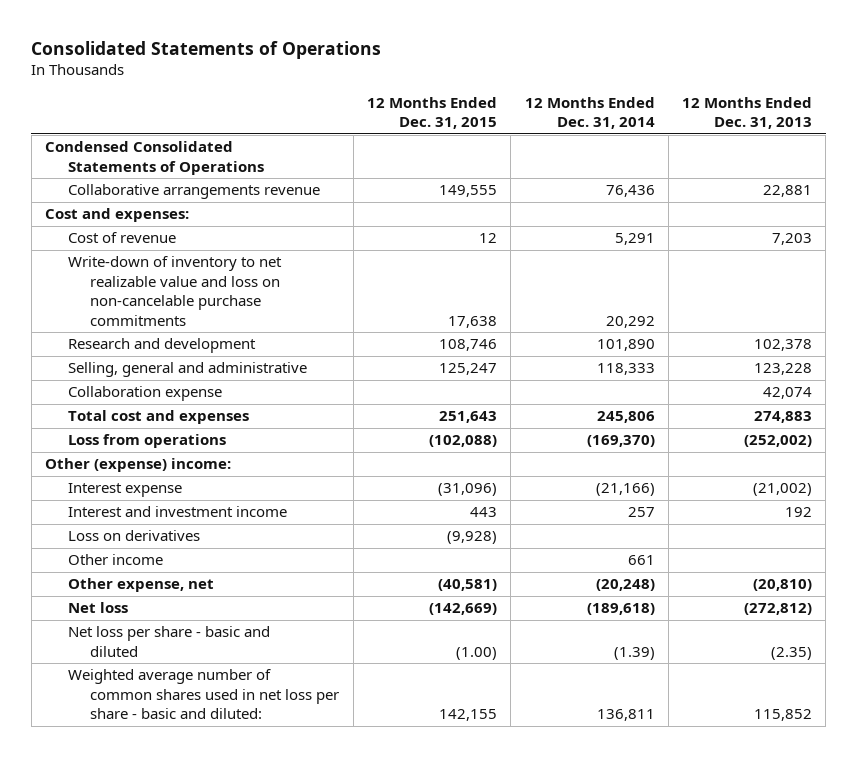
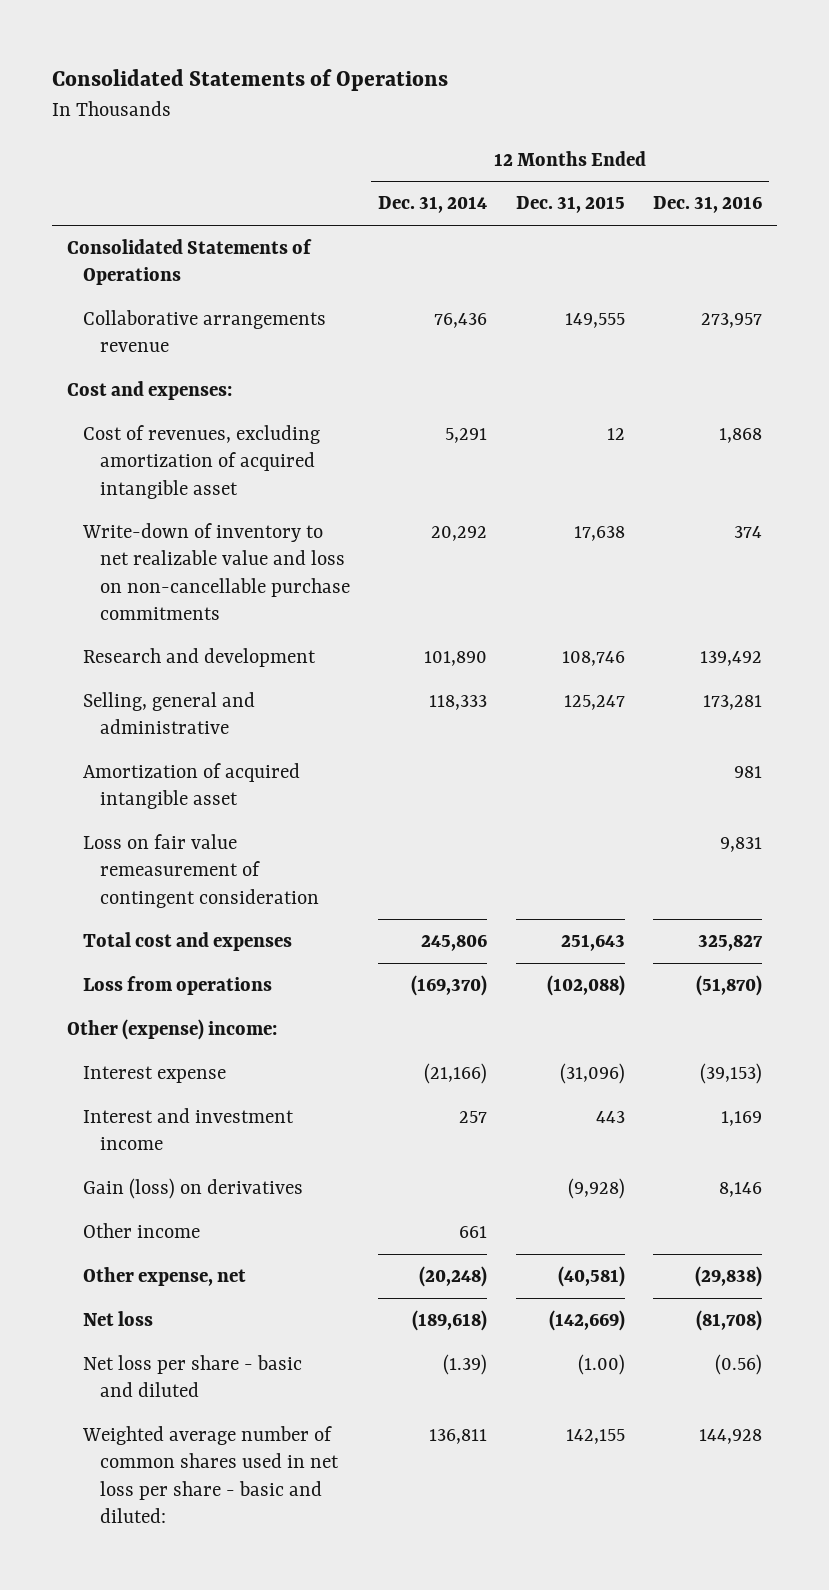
[682,96,813,130] 12 Months Ended Dec. 31, 2013 -> none
none -> [653,196,763,214] Dec. 31, 2016
[44,141,264,175] Condensed Consolidated Statements of Operations -> [66,239,312,286] Consolidated Statements of Operations
[67,232,176,244] Cost of revenue -> [83,425,321,499] Cost of revenues, excluding amortization of acquired intangible asset
[67,256,282,326] Write-down of inventory to net realizable value and loss on non-cancelable purchase commitments -> [82,523,350,620] Write-down of inventory to net realizable value and loss on non-cancellable purchase commitments
[67,386,222,402] Collaboration expense -> none
none -> [83,763,301,810] Amortization of acquired intangible asset
none -> [83,834,319,908] Loss on fair value remeasurement of contingent consideration
[67,530,200,542] Loss on derivatives -> [83,1178,304,1200] Gain (loss) on derivatives

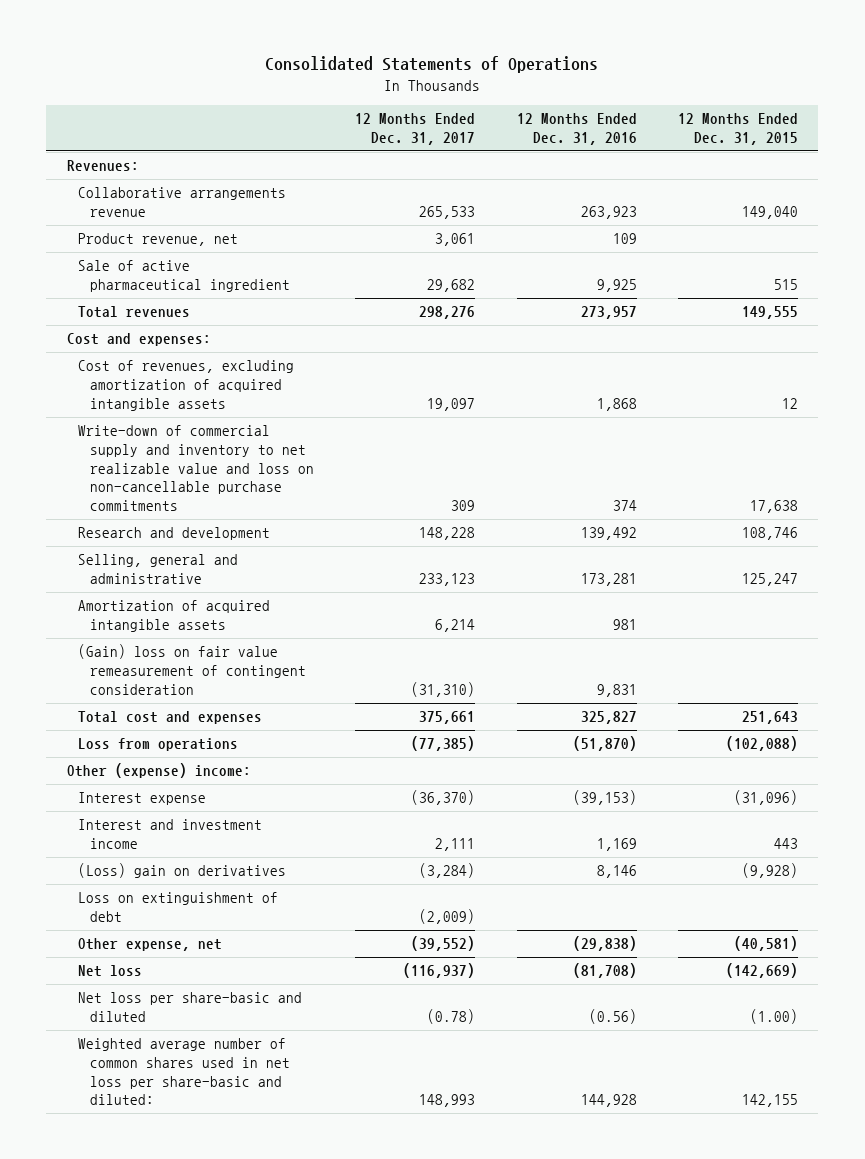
[378,196,488,214] Dec. 31, 2014 -> none
none -> [355,113,476,145] 12 Months Ended Dec. 31, 2017
[66,239,312,286] Consolidated Statements of Operations -> [66,160,139,172] Revenues:
[564,313,625,329] 149,555 -> [741,206,798,220] 149,040
[701,313,763,329] 273,957 -> [580,206,637,220] 263,923
none -> [78,233,239,247] Product revenue, net
none -> [78,260,291,293] Sale of active pharmaceutical ingredient
none -> [78,306,191,319] Total revenues
[83,425,321,499] Cost of revenues, excluding amortization of acquired intangible asset -> [78,360,295,411] Cost of revenues, excluding amortization of acquired intangible assets
[82,523,350,620] Write-down of inventory to net realizable value and loss on non-cancellable purchase commitments -> [78,425,315,512] Write-down of commercial supply and inventory to net realizable value and loss on non-cancellable purchase commitments
[83,763,301,810] Amortization of acquired intangible asset -> [78,600,271,633] Amortization of acquired intangible assets
[83,834,319,908] Loss on fair value remeasurement of contingent consideration -> [78,644,307,695] (Gain) loss on fair value remeasurement of contingent consideration
[83,1223,201,1239] Other income -> none
[83,1178,304,1200] Gain (loss) on derivatives -> [78,863,287,879] (Loss) gain on derivatives
none -> [78,892,279,923] Loss on extinguishment of debt
[83,1355,303,1398] Net loss per share - basic and diluted -> [78,992,303,1023] Net loss per share-basic and diluted
[82,1426,339,1523] Weighted average number of common shares used in net loss per share - basic and diluted: -> [78,1038,291,1106] Weighted average number of common shares used in net loss per share-basic and diluted:

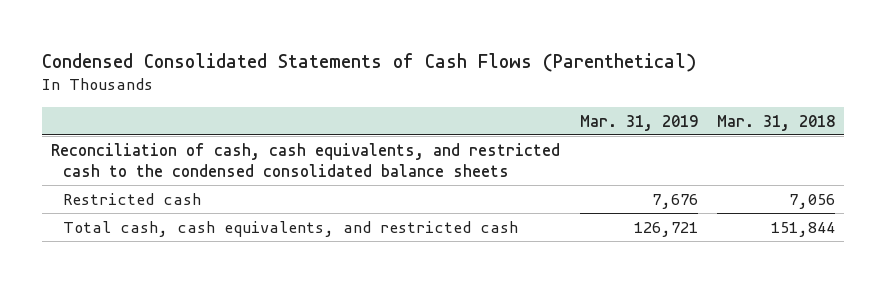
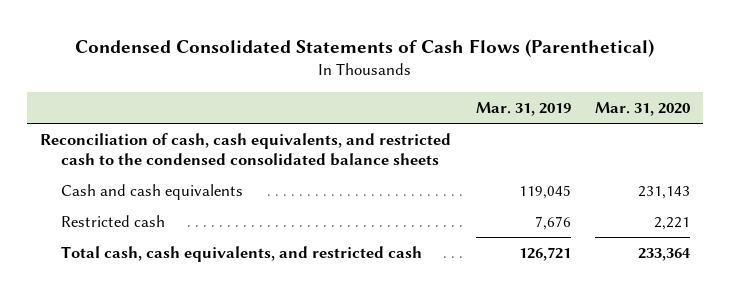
[716,114,835,131] Mar. 31, 2018 -> none
none -> [595,101,691,116] Mar. 31, 2020
none -> [61,183,244,200] Cash and cash equivalents

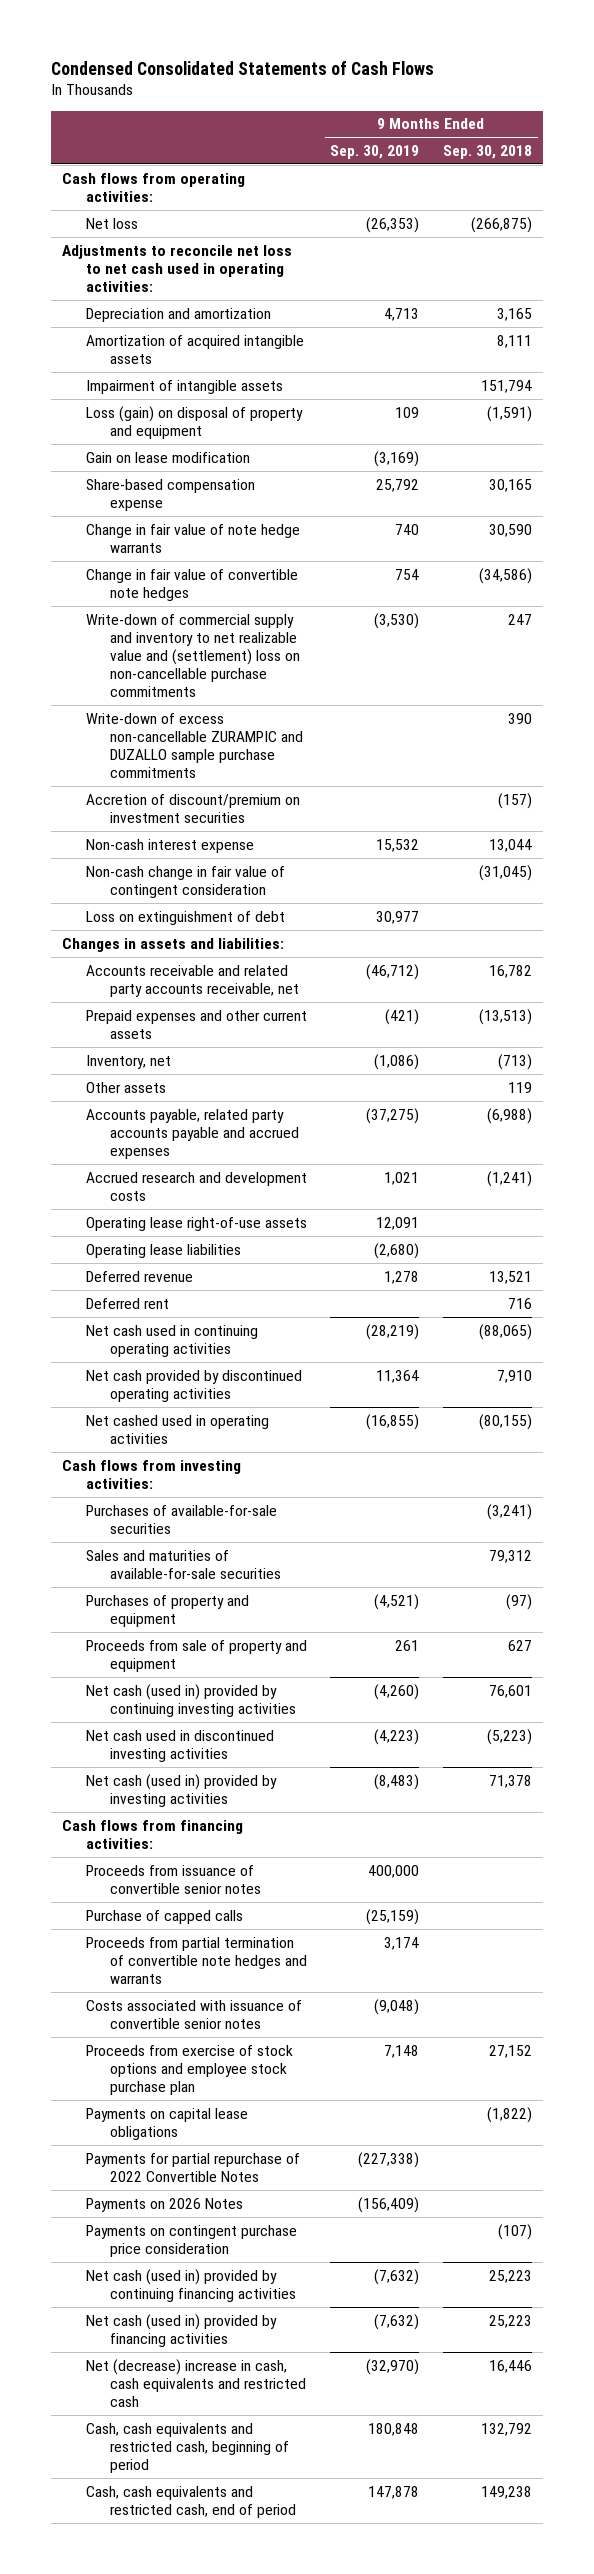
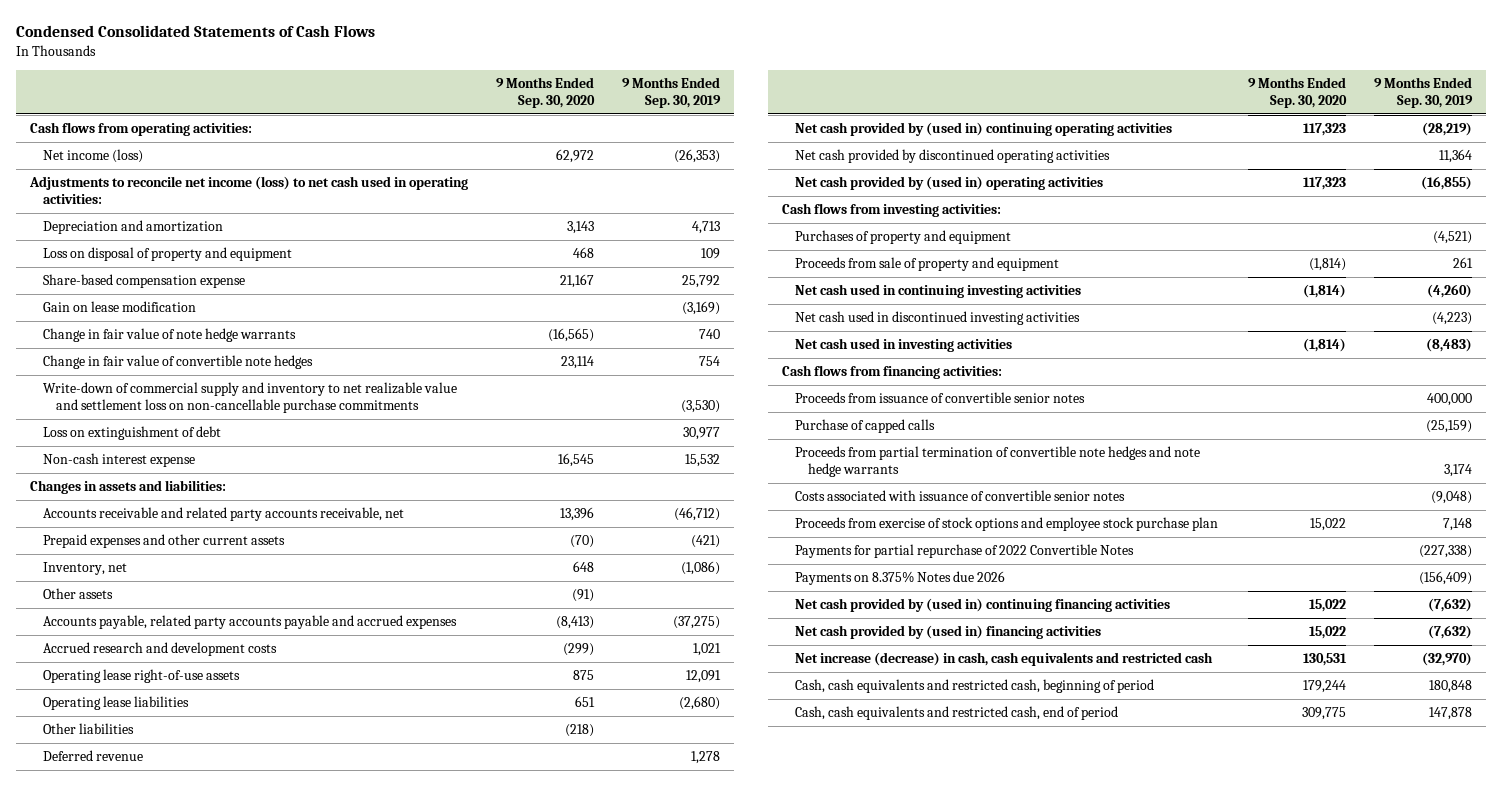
[442,145,532,160] Sep. 30, 2018 -> none
none -> [495,76,595,109] 9 Months Ended Sep. 30, 2020
[86,217,139,229] Net loss -> [42,149,143,164] Net income (loss)
[62,244,293,293] Adjustments to reconcile net loss to net cash used in operating activities: -> [28,176,468,205] Adjustments to reconcile net income (loss) to net cash used in operating activities:
[86,334,305,364] Amortization of acquired intangible assets -> none
[86,379,284,394] Impairment of intangible assets -> none
[86,405,304,439] Loss (gain) on disposal of property and equipment -> [42,247,292,262] Loss on disposal of property and equipment
[86,451,251,463] Gain on lease modification -> [42,301,196,313] Gain on lease modification
[86,712,304,779] Write-down of excess non-cancellable ZURAMPIC and DUZALLO sample purchase commitments -> none
[86,793,301,823] Accretion of discount/premium on investment securities -> none
[86,865,286,898] Non-cash change in fair value of contingent consideration -> none
[86,613,301,698] Write-down of commercial supply and inventory to net realizable value and (settlement) loss on non-cancellable purchase commitments -> [42,382,457,414] Write-down of commercial supply and inventory to net realizable value and settlement loss on non-cancellable purchase commitments
[86,838,255,853] Non-cash interest expense -> [42,453,195,468] Non-cash interest expense
none -> [42,723,134,735] Other liabilities
[86,1297,170,1309] Deferred rent -> none
[86,1324,259,1357] Net cash used in continuing operating activities -> [795,122,1173,137] Net cash provided by (used in) continuing operating activities
[86,1414,270,1444] Net cashed used in operating activities -> [795,176,1104,191] Net cash provided by (used in) operating activities
[86,1504,278,1534] Purchases of available-for-sale securities -> none
[86,1549,282,1579] Sales and maturities of available-for-sale securities -> none
[86,1683,297,1717] Net cash (used in) provided by continuing investing activities -> [795,284,1082,299] Net cash used in continuing investing activities
[86,1773,278,1807] Net cash (used in) provided by investing activities -> [795,338,1013,353] Net cash used in investing activities
[86,1936,308,1985] Proceeds from partial termination of convertible note hedges and warrants -> [795,446,1201,478] Proceeds from partial termination of convertible note hedges and note hedge warrants
[86,2107,249,2140] Payments on capital lease obligations -> none
[86,2224,298,2257] Payments on contingent purchase price consideration -> none
[86,2197,244,2212] Payments on 2026 Notes -> [795,571,1006,586] Payments on 8.375% Notes due 2026
[86,2268,297,2302] Net cash (used in) provided by continuing financing activities -> [795,598,1171,613] Net cash provided by (used in) continuing financing activities
[86,2313,278,2347] Net cash (used in) provided by financing activities -> [795,625,1102,640] Net cash provided by (used in) financing activities
[86,2358,307,2408] Net (decrease) increase in cash, cash equivalents and restricted cash -> [795,652,1214,667] Net increase (decrease) in cash, cash equivalents and restricted cash

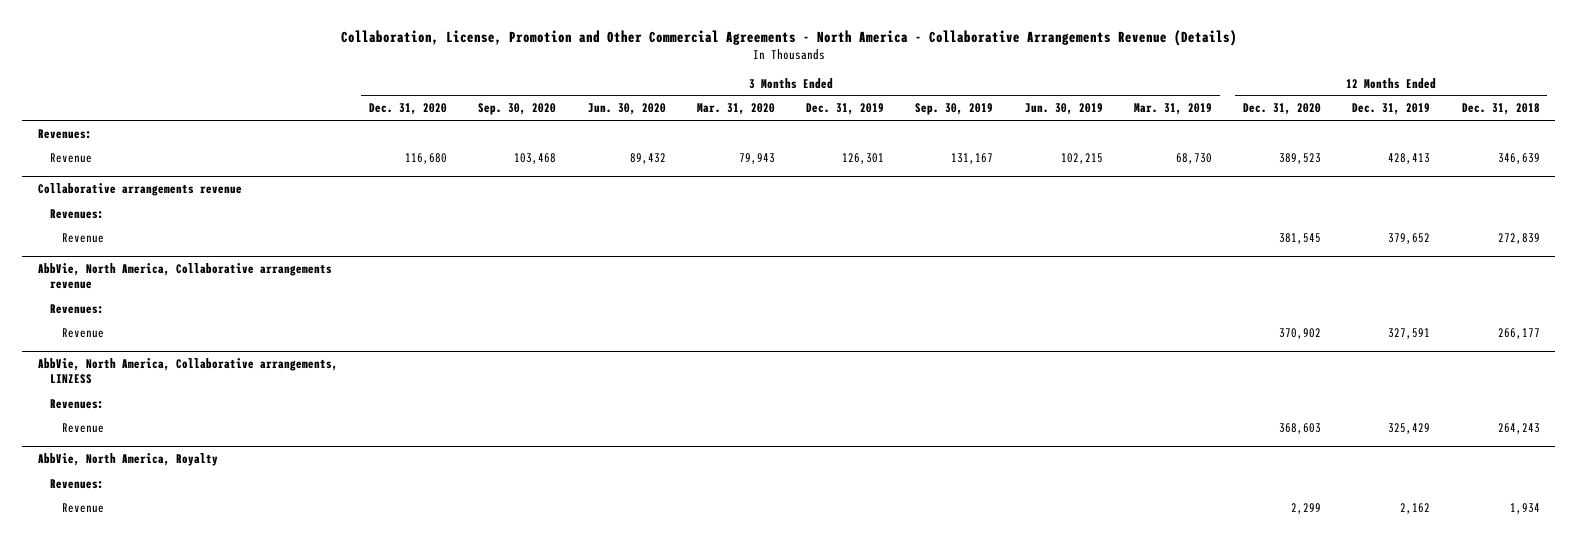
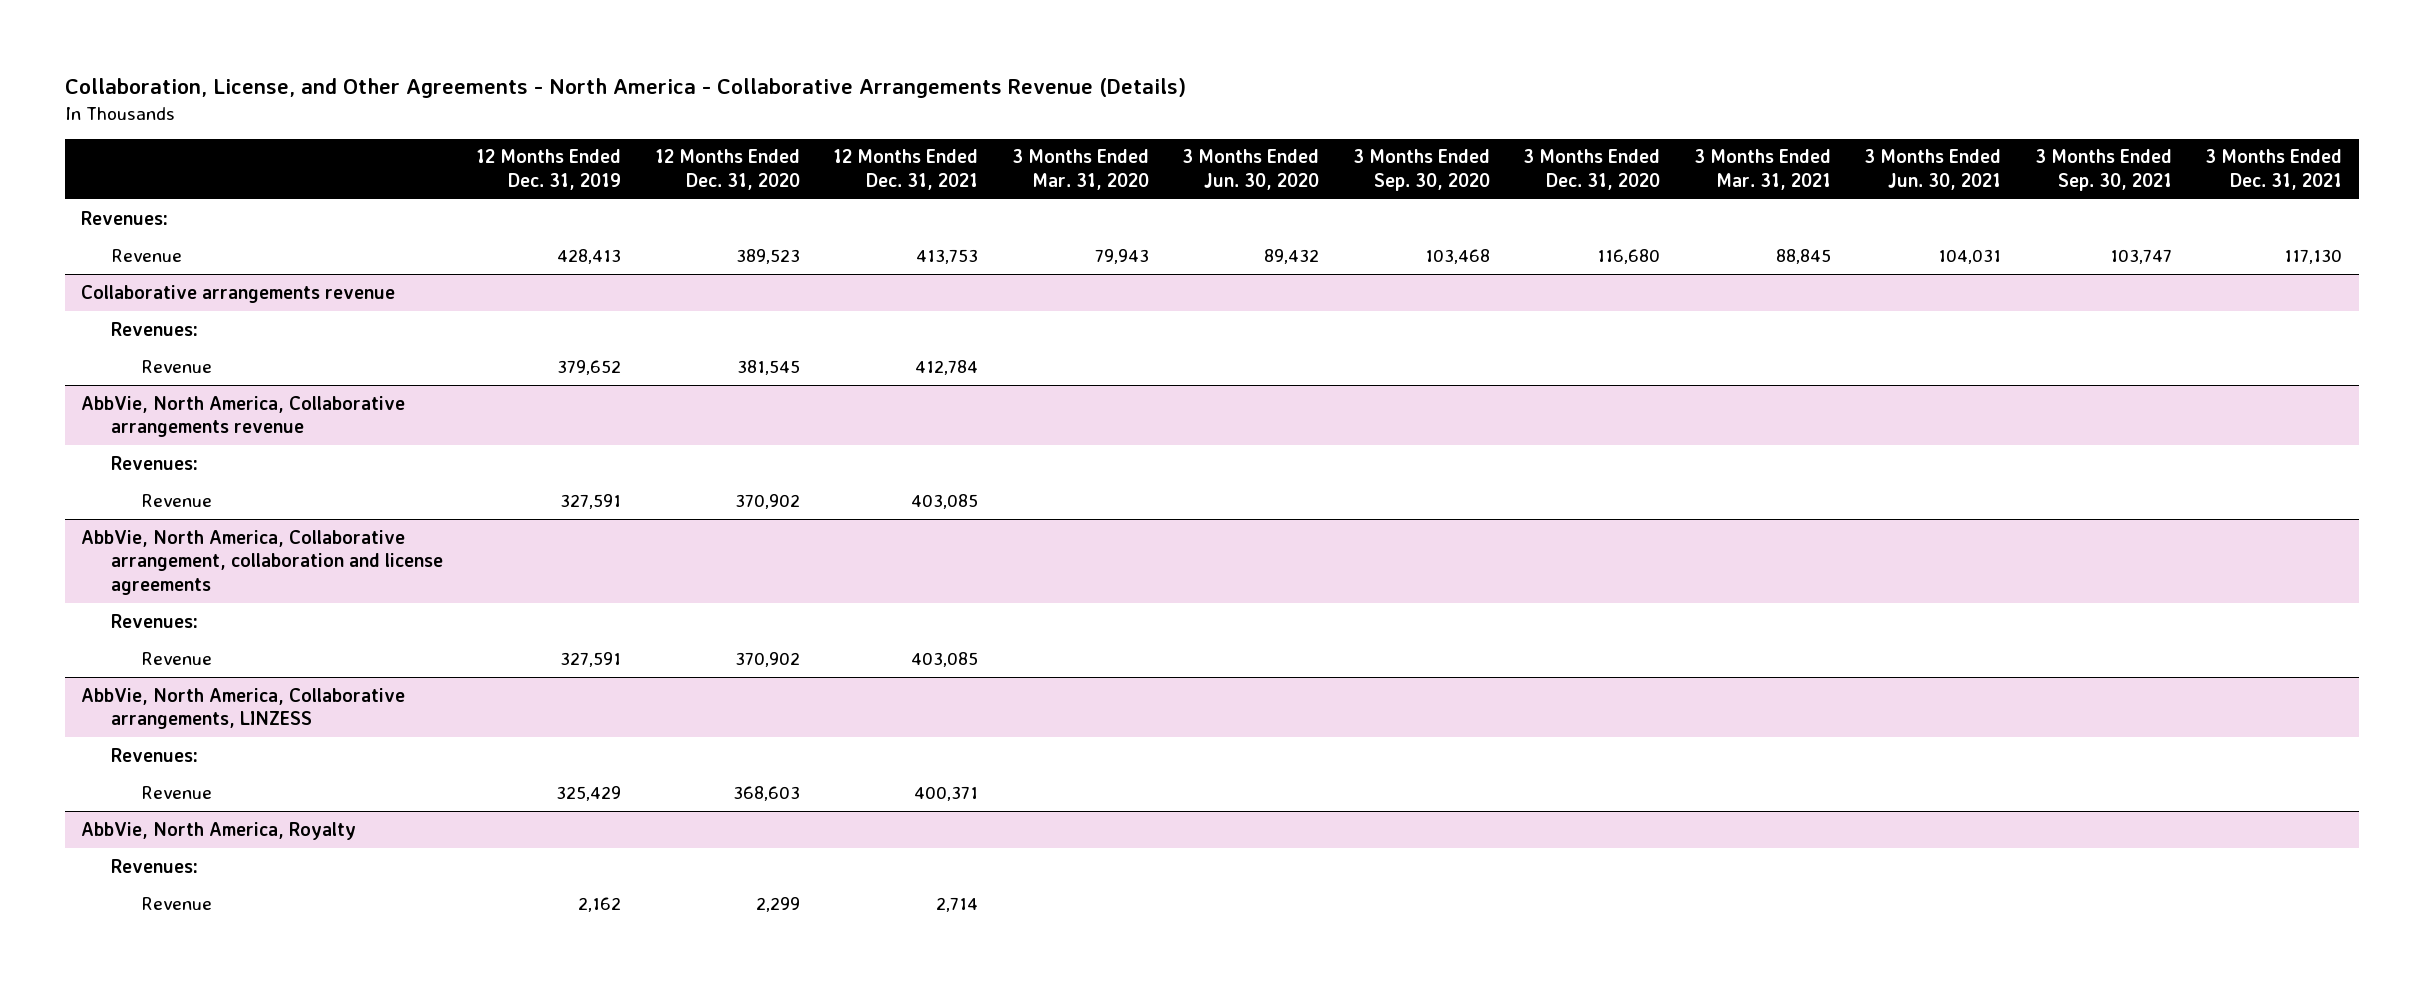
[340,29,1237,46] Collaboration, License, Promotion and Other Commercial Agreements - North America - Collaborative Arrangements Revenue (Details) -> [64,78,1186,99] Collaboration, License, and Other Agreements - North America - Collaborative Arrangements Revenue (Details)
[806,103,885,116] Dec. 31, 2019 -> none
[915,103,994,116] Sep. 30, 2019 -> none
[1024,103,1103,116] Jun. 30, 2019 -> none
[1133,103,1212,116] Mar. 31, 2019 -> none
[1461,103,1540,116] Dec. 31, 2018 -> none
none -> [833,149,979,190] 12 Months Ended Dec. 31, 2021
none -> [1693,149,1831,190] 3 Months Ended Mar. 31, 2021
none -> [1864,149,2002,190] 3 Months Ended Jun. 30, 2021
none -> [2034,149,2172,191] 3 Months Ended Sep. 30, 2021
none -> [2205,149,2343,190] 3 Months Ended Dec. 31, 2021
none -> [81,529,443,595] AbbVie, North America, Collaborative arrangement, collaboration and license agreements
none -> [110,613,198,628] Revenues:
none -> [140,651,212,665] Revenue

